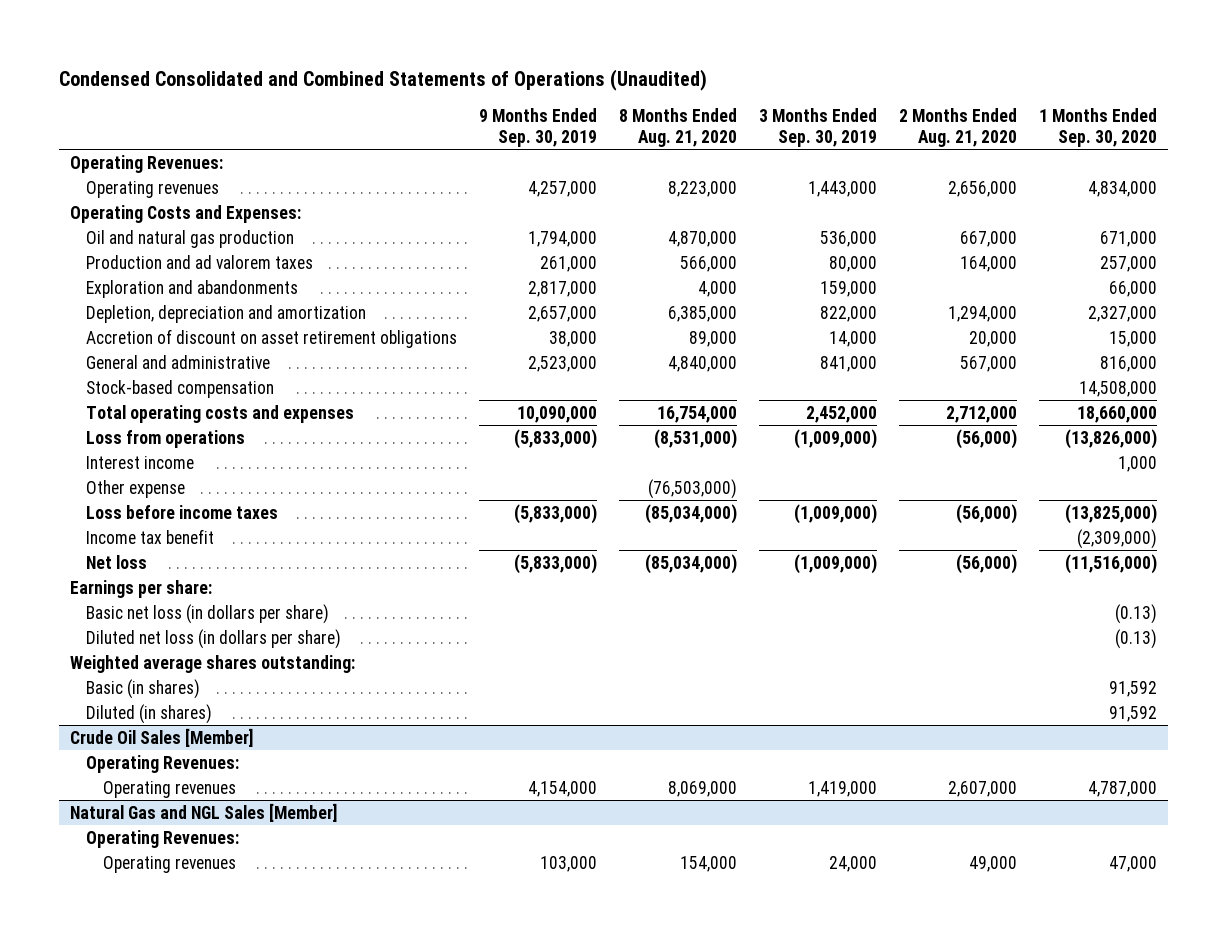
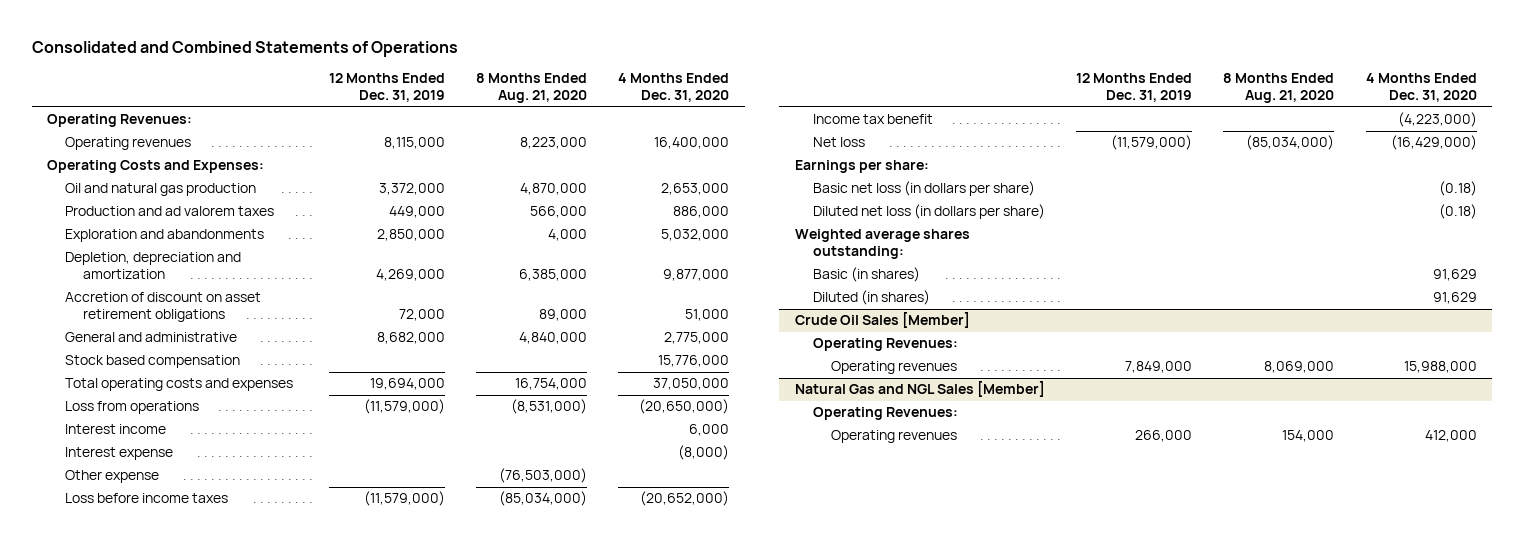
[59,68,708,91] Condensed Consolidated and Combined Statements of Operations (Unaudited) -> [31,41,458,58] Consolidated and Combined Statements of Operations
[479,107,598,147] 9 Months Ended Sep. 30, 2019 -> none
[759,107,878,147] 3 Months Ended Sep. 30, 2019 -> none
[899,107,1018,147] 2 Months Ended Aug. 21, 2020 -> none
[1039,107,1158,147] 1 Months Ended Sep. 30, 2020 -> none
none -> [328,73,445,103] 12 Months Ended Dec. 31, 2019
none -> [618,73,730,103] 4 Months Ended Dec. 31, 2020
[86,379,275,398] Stock-based compensation -> [65,355,241,369] Stock based compensation
none -> [65,447,174,461] Interest expense

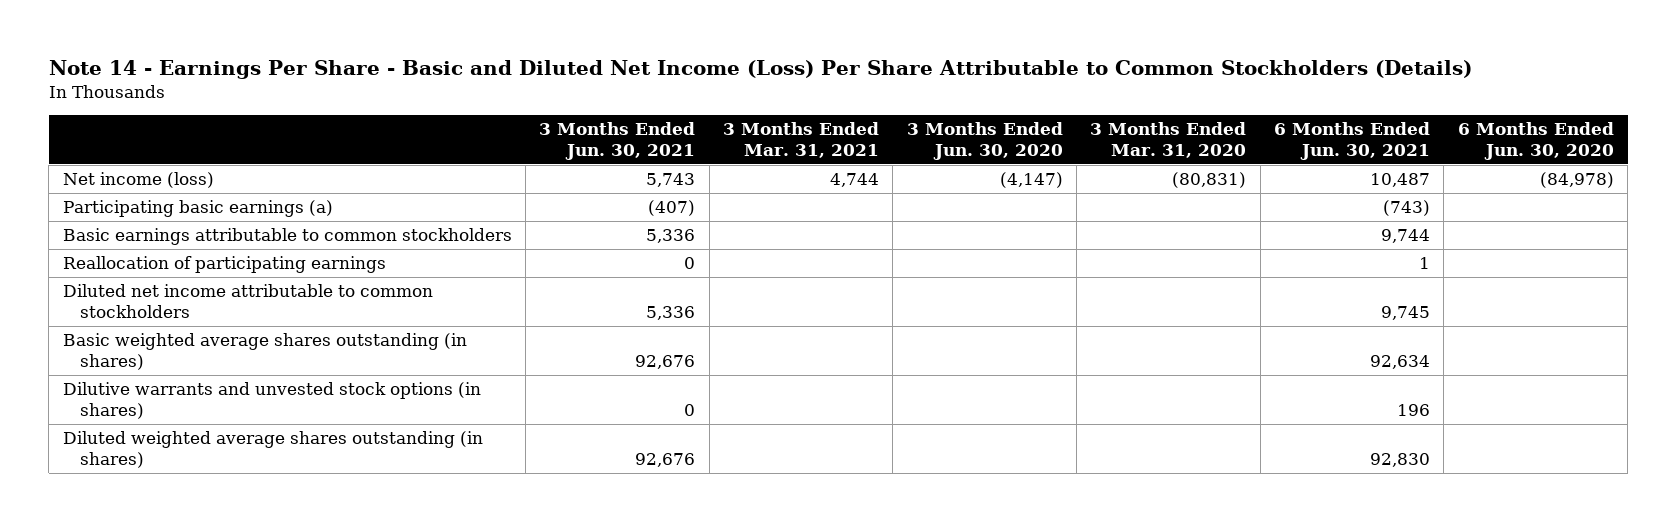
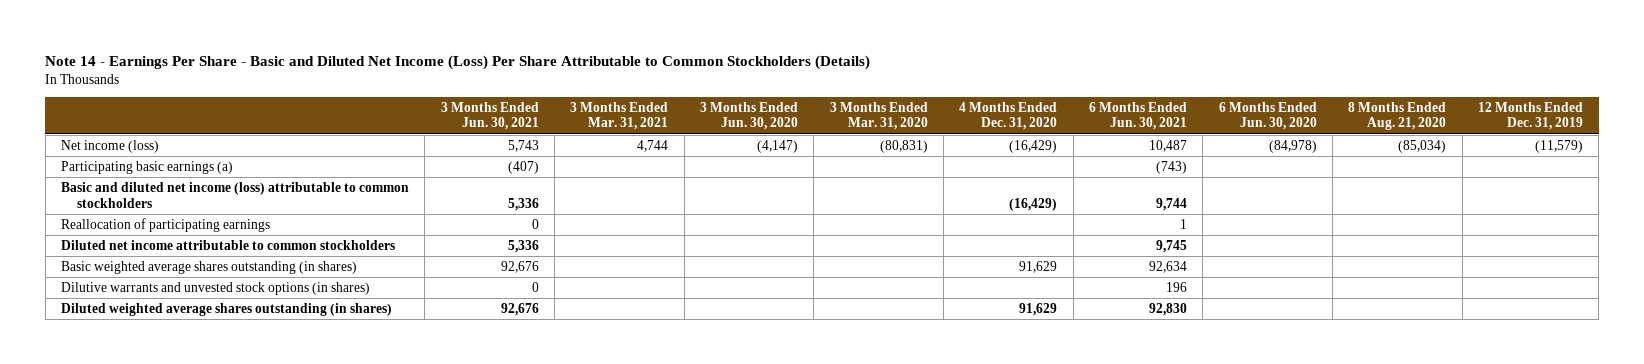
none -> [959,101,1058,131] 4 Months Ended Dec. 31, 2020
none -> [1348,101,1447,131] 8 Months Ended Aug. 21, 2020
none -> [1477,101,1583,131] 12 Months Ended Dec. 31, 2019
[62,228,512,246] Basic earnings attributable to common stockholders -> [60,182,409,208] Basic and diluted net income (loss) attributable to common stockholders

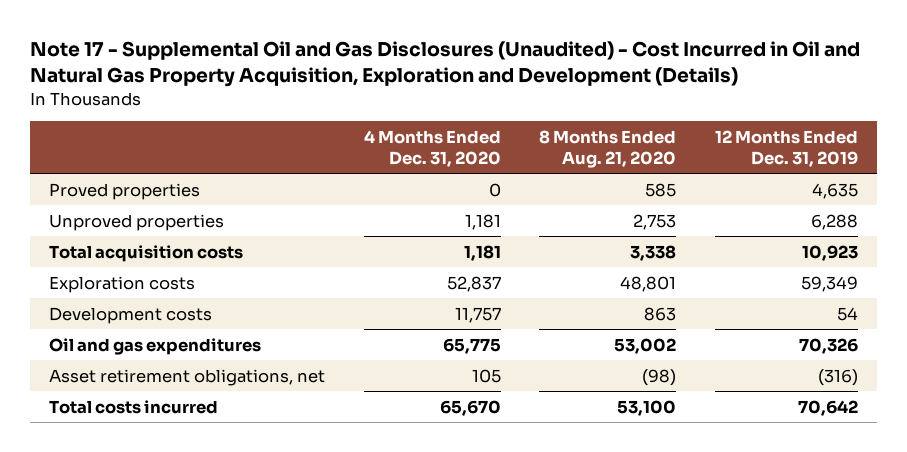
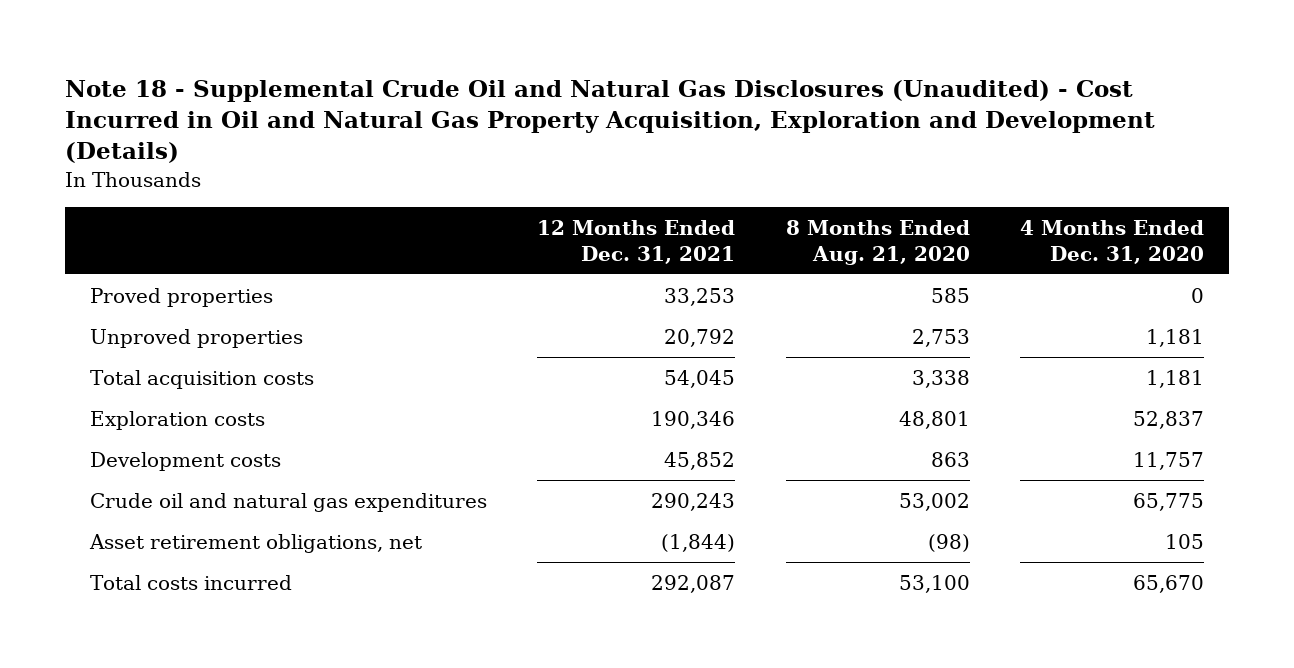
[30,41,861,87] Note 17 - Supplemental Oil and Gas Disclosures (Unaudited) - Cost Incurred in Oil and Natural Gas Property Acquisition, Exploration and Development (Details) -> [65,79,1156,164] Note 18 - Supplemental Crude Oil and Natural Gas Disclosures (Unaudited) - Cost Incurred in Oil and Natural Gas Property Acquisition, Exploration and Development (Details)
[714,130,858,167] 12 Months Ended Dec. 31, 2019 -> none
none -> [537,219,736,264] 12 Months Ended Dec. 31, 2021
[49,337,262,355] Oil and gas expenditures -> [90,492,488,512] Crude oil and natural gas expenditures

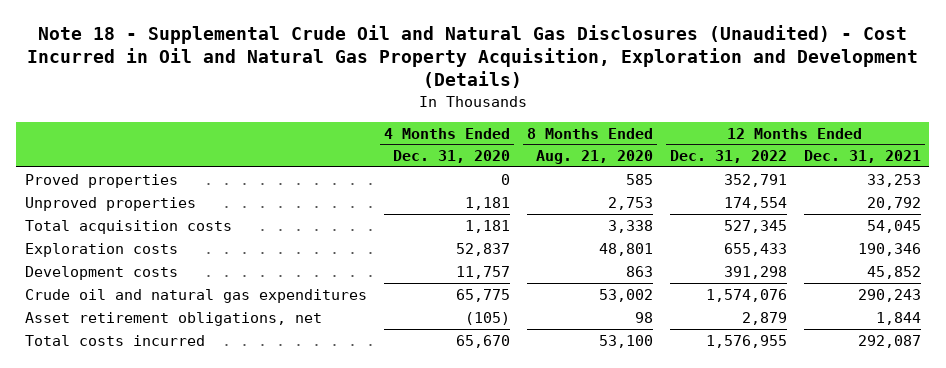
none -> [669,150,787,164] Dec. 31, 2022
[661,533,736,552] (1,844) -> [875,311,921,325] 1,844
[927,533,970,552] (98) -> [634,311,653,323] 98
[1164,533,1204,549] 105 -> [464,311,510,325] (105)

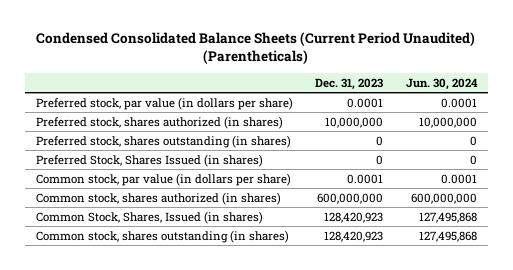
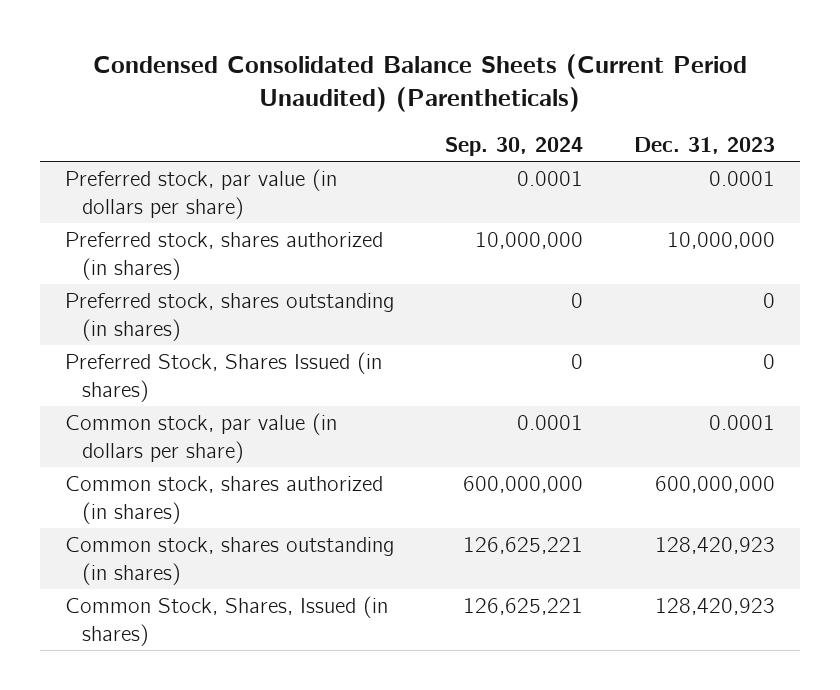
[405,77,478,90] Jun. 30, 2024 -> none
none -> [444,136,583,156] Sep. 30, 2024
[36,210,264,224] Common Stock, Shares, Issued (in shares) -> [65,596,389,646] Common Stock, Shares, Issued (in shares)

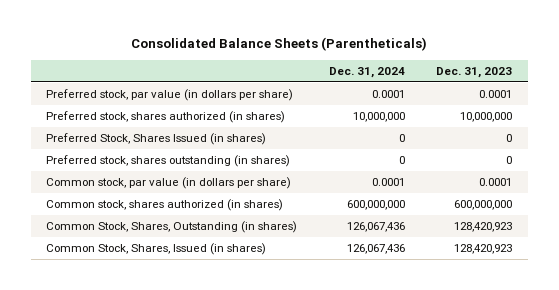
[92,53,747,112] Condensed Consolidated Balance Sheets (Current Period Unaudited) (Parentheticals) -> [131,37,428,52] Consolidated Balance Sheets (Parentheticals)
[444,136,583,156] Sep. 30, 2024 -> none
none -> [328,66,405,78] Dec. 31, 2024
[65,293,395,341] Preferred stock, shares outstanding (in shares) -> [46,155,291,168] Preferred stock, shares outstanding (in shares)
[65,537,395,585] Common stock, shares outstanding (in shares) -> [46,221,298,234] Common Stock, Shares, Outstanding (in shares)

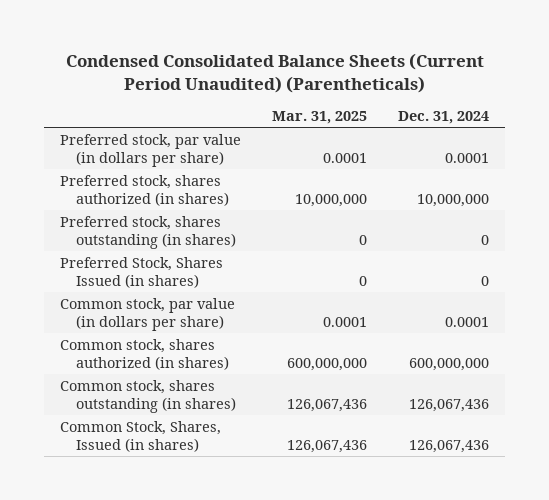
[131,37,428,52] Consolidated Balance Sheets (Parentheticals) -> [65,52,484,93] Condensed Consolidated Balance Sheets (Current Period Unaudited) (Parentheticals)
[436,66,513,78] Dec. 31, 2023 -> none
none -> [272,110,368,124] Mar. 31, 2025
[46,133,267,146] Preferred Stock, Shares Issued (in shares) -> [59,256,223,288] Preferred Stock, Shares Issued (in shares)
[46,221,298,234] Common Stock, Shares, Outstanding (in shares) -> [59,379,237,413] Common stock, shares outstanding (in shares)

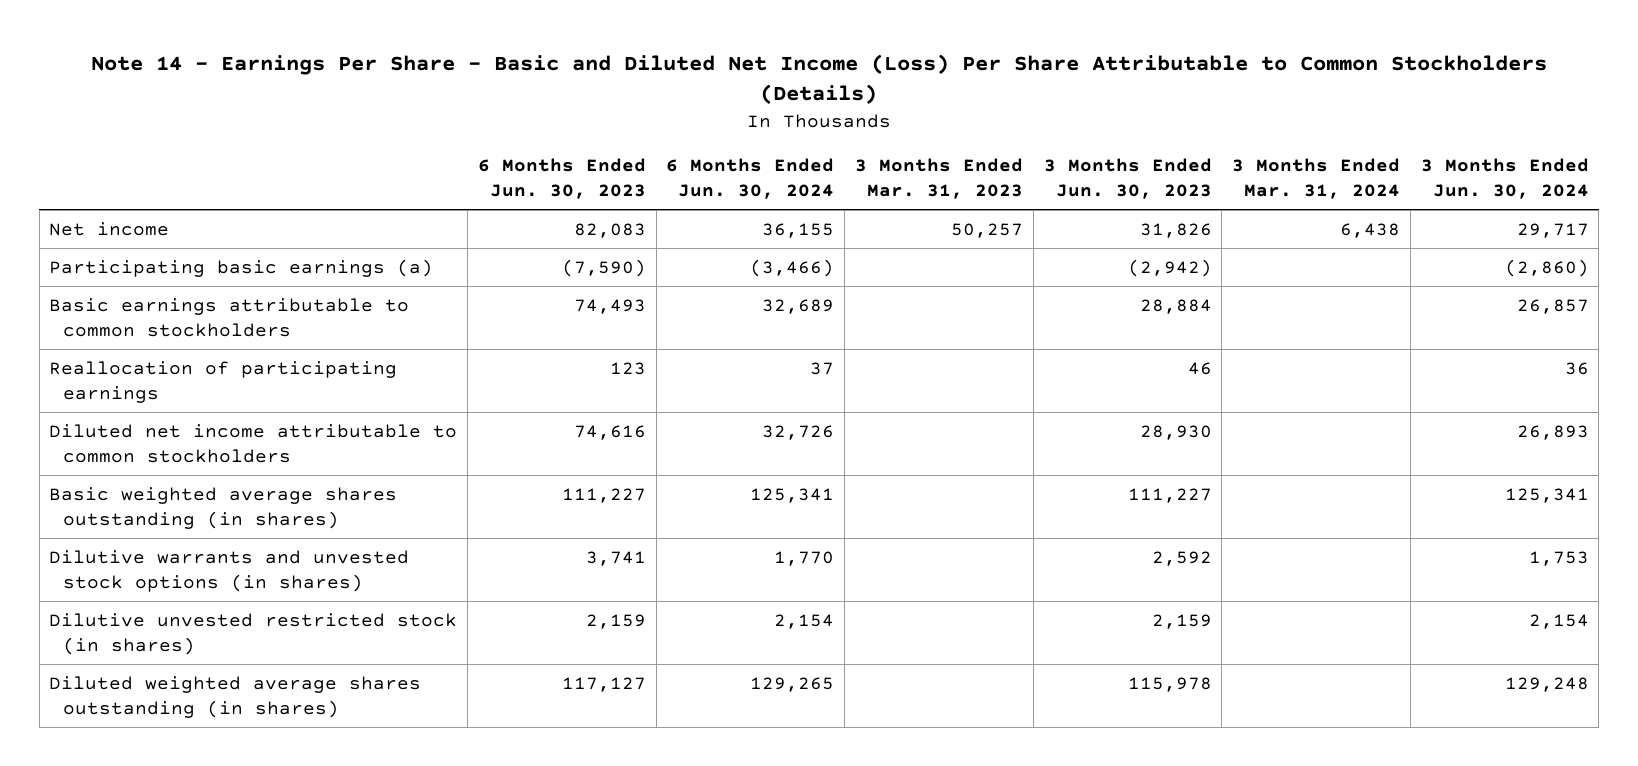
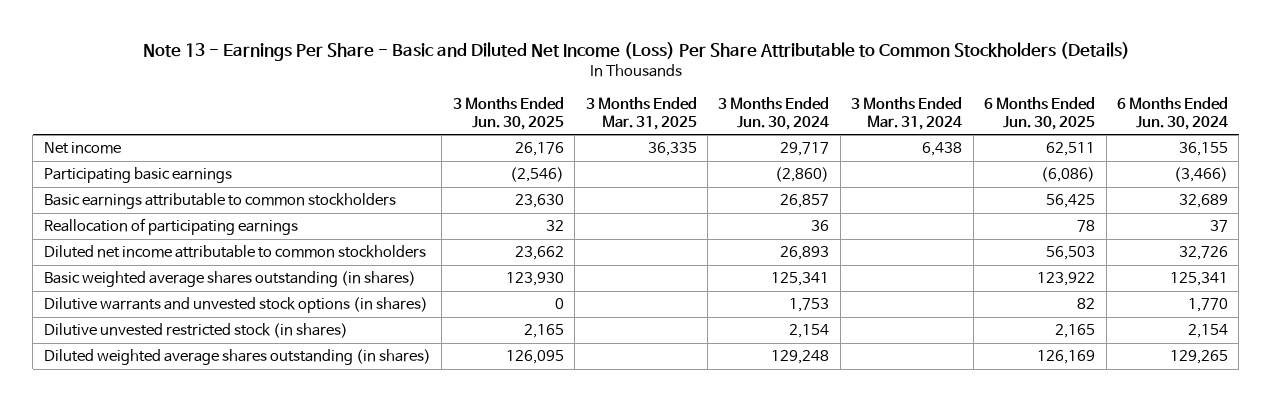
[91,53,1548,105] Note 14 - Earnings Per Share - Basic and Diluted Net Income (Loss) Per Share Attributable to Common Stockholders (Details) -> [142,41,1130,61] Note 13 - Earnings Per Share - Basic and Diluted Net Income (Loss) Per Share Attributable to Common Stockholders (Details)
[477,158,646,200] 6 Months Ended Jun. 30, 2023 -> none
[855,158,1024,200] 3 Months Ended Mar. 31, 2023 -> none
[1043,158,1212,200] 3 Months Ended Jun. 30, 2023 -> none
none -> [452,96,564,130] 3 Months Ended Jun. 30, 2025
none -> [585,96,697,130] 3 Months Ended Mar. 31, 2025
none -> [984,96,1096,130] 6 Months Ended Jun. 30, 2025
[49,258,434,277] Participating basic earnings (a) -> [43,167,232,184] Participating basic earnings

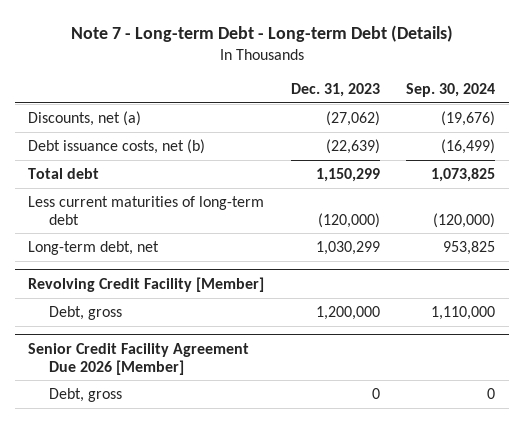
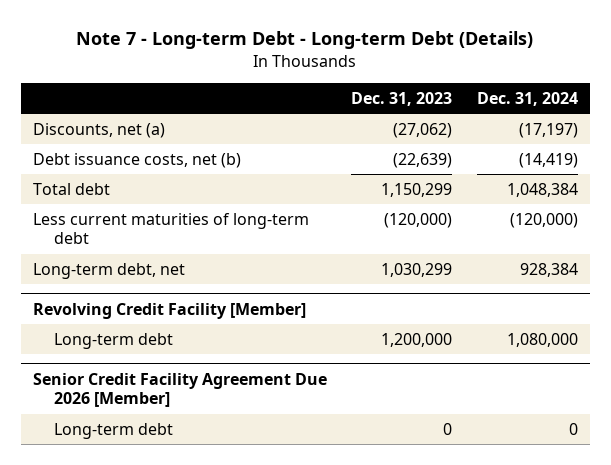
[406,82,496,97] Sep. 30, 2024 -> none
none -> [476,91,578,106] Dec. 31, 2024
[49,305,123,320] Debt, gross -> [53,332,173,349] Long-term debt
[49,387,123,402] Debt, gross -> [53,422,173,439] Long-term debt

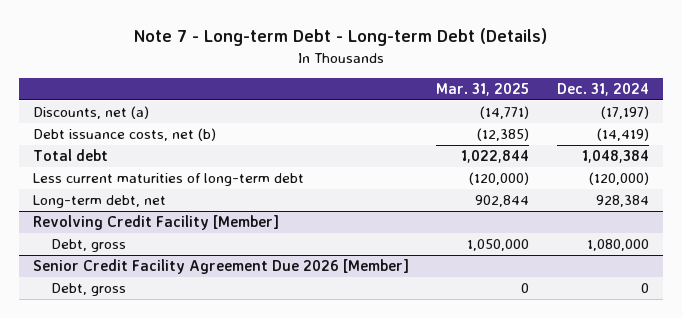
[351,91,453,106] Dec. 31, 2023 -> none
none -> [436,82,530,96] Mar. 31, 2025
[53,332,173,349] Long-term debt -> [51,239,127,253] Debt, gross
[53,422,173,439] Long-term debt -> [51,283,127,297] Debt, gross

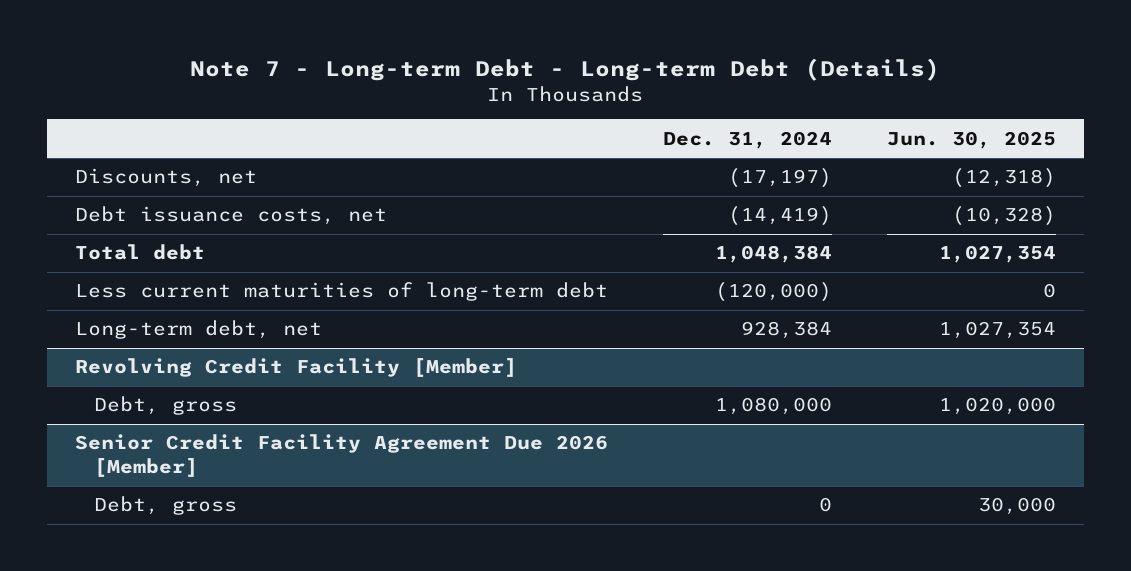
[436,82,530,96] Mar. 31, 2025 -> none
none -> [887,130,1057,149] Jun. 30, 2025
[32,106,149,120] Discounts, net (a) -> [74,168,257,188] Discounts, net
[32,128,216,142] Debt issuance costs, net (b) -> [74,206,387,226] Debt issuance costs, net

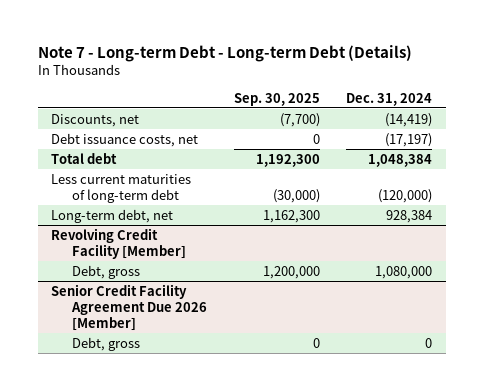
[887,130,1057,149] Jun. 30, 2025 -> none
none -> [233,92,320,106] Sep. 30, 2025
[727,168,832,189] (17,197) -> [385,112,433,127] (14,419)
[727,206,832,227] (14,419) -> [385,132,433,147] (17,197)

